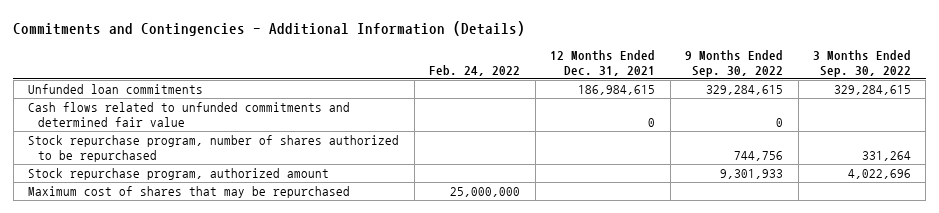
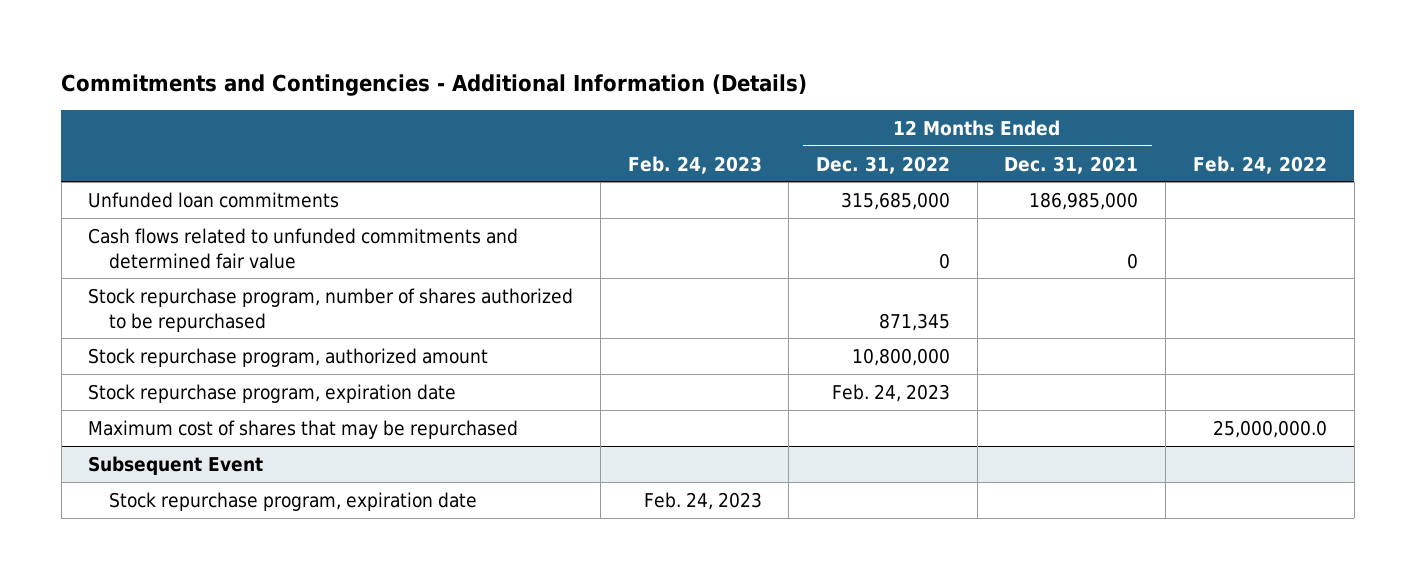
[685,49,784,77] 9 Months Ended Sep. 30, 2022 -> none
[813,49,912,77] 3 Months Ended Sep. 30, 2022 -> none
none -> [627,155,762,174] Feb. 24, 2023
none -> [816,155,951,174] Dec. 31, 2022
[578,85,656,96] 186,984,615 -> [1029,191,1139,210] 186,985,000
none -> [88,383,457,403] Stock repurchase program, expiration date
[450,187,521,198] 25,000,000 -> [1212,419,1327,438] 25,000,000.0
none -> [88,455,264,475] Subsequent Event
none -> [109,491,478,511] Stock repurchase program, expiration date

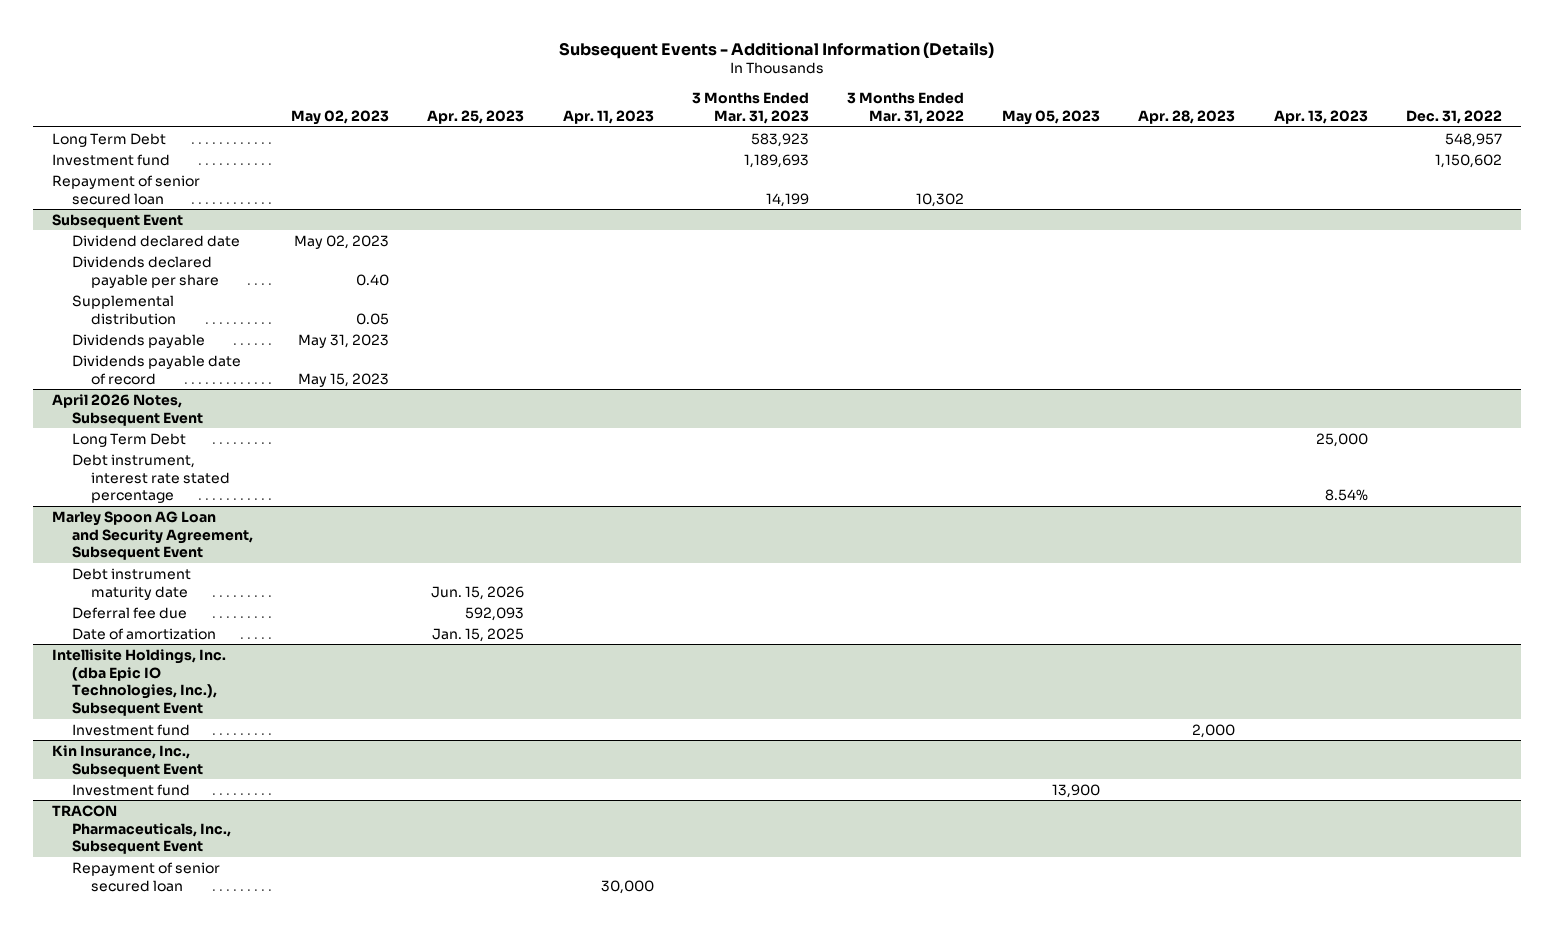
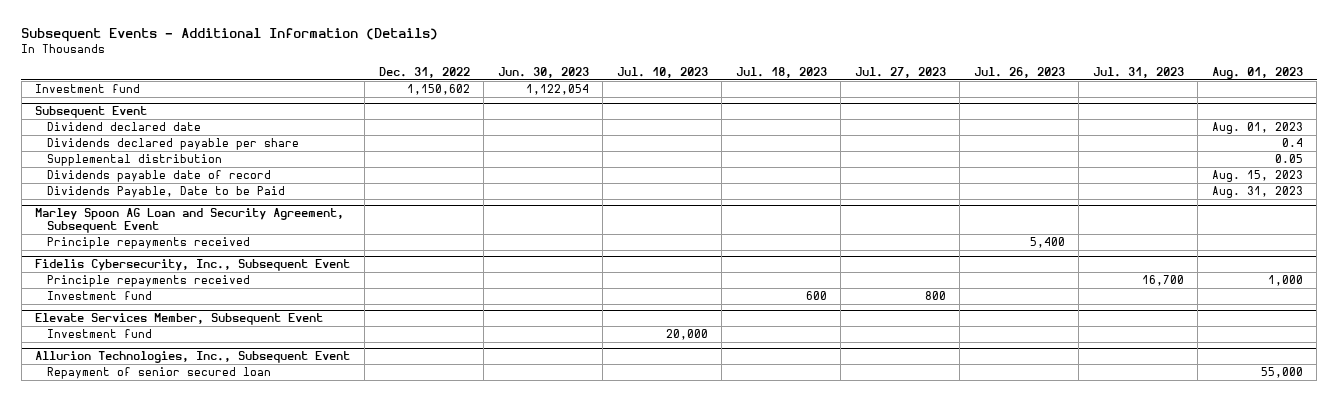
[291,110,390,126] May 02, 2023 -> none
[427,110,525,125] Apr. 25, 2023 -> none
[562,110,654,125] Apr. 11, 2023 -> none
[691,92,809,125] 3 Months Ended Mar. 31, 2023 -> none
[847,92,965,125] 3 Months Ended Mar. 31, 2022 -> none
[1002,110,1101,126] May 05, 2023 -> none
[1138,110,1236,125] Apr. 28, 2023 -> none
[1273,110,1368,125] Apr. 13, 2023 -> none
none -> [497,67,589,79] Jun. 30, 2023
none -> [616,67,708,79] Jul. 10, 2023
none -> [735,67,827,79] Jul. 18, 2023
none -> [854,67,946,79] Jul. 27, 2023
none -> [973,67,1065,79] Jul. 26, 2023
none -> [1092,67,1184,79] Jul. 31, 2023
none -> [1211,67,1303,80] Aug. 01, 2023
[52,132,167,147] Long Term Debt -> none
[52,174,201,205] Repayment of senior secured loan -> none
[71,333,205,348] Dividends payable -> none
[52,393,203,426] April 2026 Notes, Subsequent Event -> none
[71,432,186,447] Long Term Debt -> none
[71,453,231,504] Debt instrument, interest rate stated percentage -> none
none -> [46,185,285,198] Dividends Payable, Date to be Paid
[71,567,191,600] Debt instrument maturity date -> none
[71,606,187,619] Deferral fee due -> none
[71,627,216,640] Date of amortization -> none
[52,648,227,717] Intellisite Holdings, Inc. (dba Epic IO Technologies, Inc.), Subsequent Event -> none
[71,723,190,736] Investment fund -> none
[52,744,203,777] Kin Insurance, Inc., Subsequent Event -> none
[71,783,190,796] Investment fund -> none
[52,804,231,855] TRACON Pharmaceuticals, Inc., Subsequent Event -> none
[71,861,220,892] Repayment of senior secured loan -> none
none -> [46,236,250,249] Principle repayments received
none -> [35,259,351,272] Fidelis Cybersecurity, Inc., Subsequent Event
none -> [46,274,250,287] Principle repayments received
none -> [46,290,152,300] Investment fund
none -> [35,313,324,326] Elevate Services Member, Subsequent Event
none -> [46,328,152,338] Investment fund
none -> [35,351,351,364] Allurion Technologies, Inc., Subsequent Event
none -> [46,366,271,379] Repayment of senior secured loan

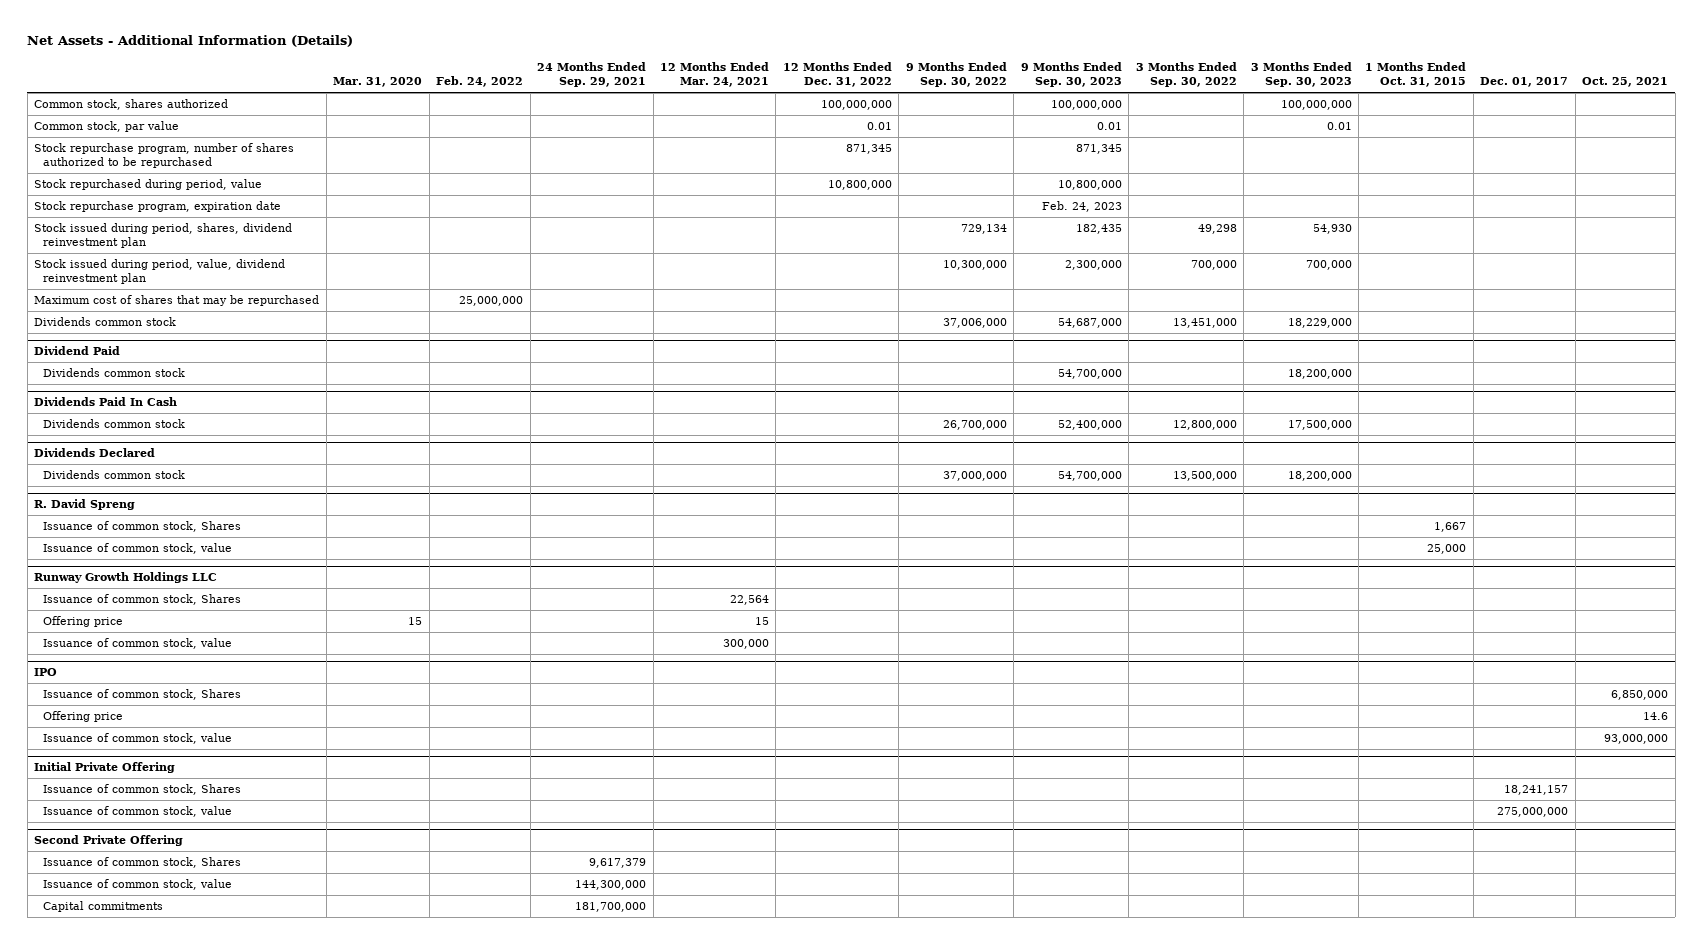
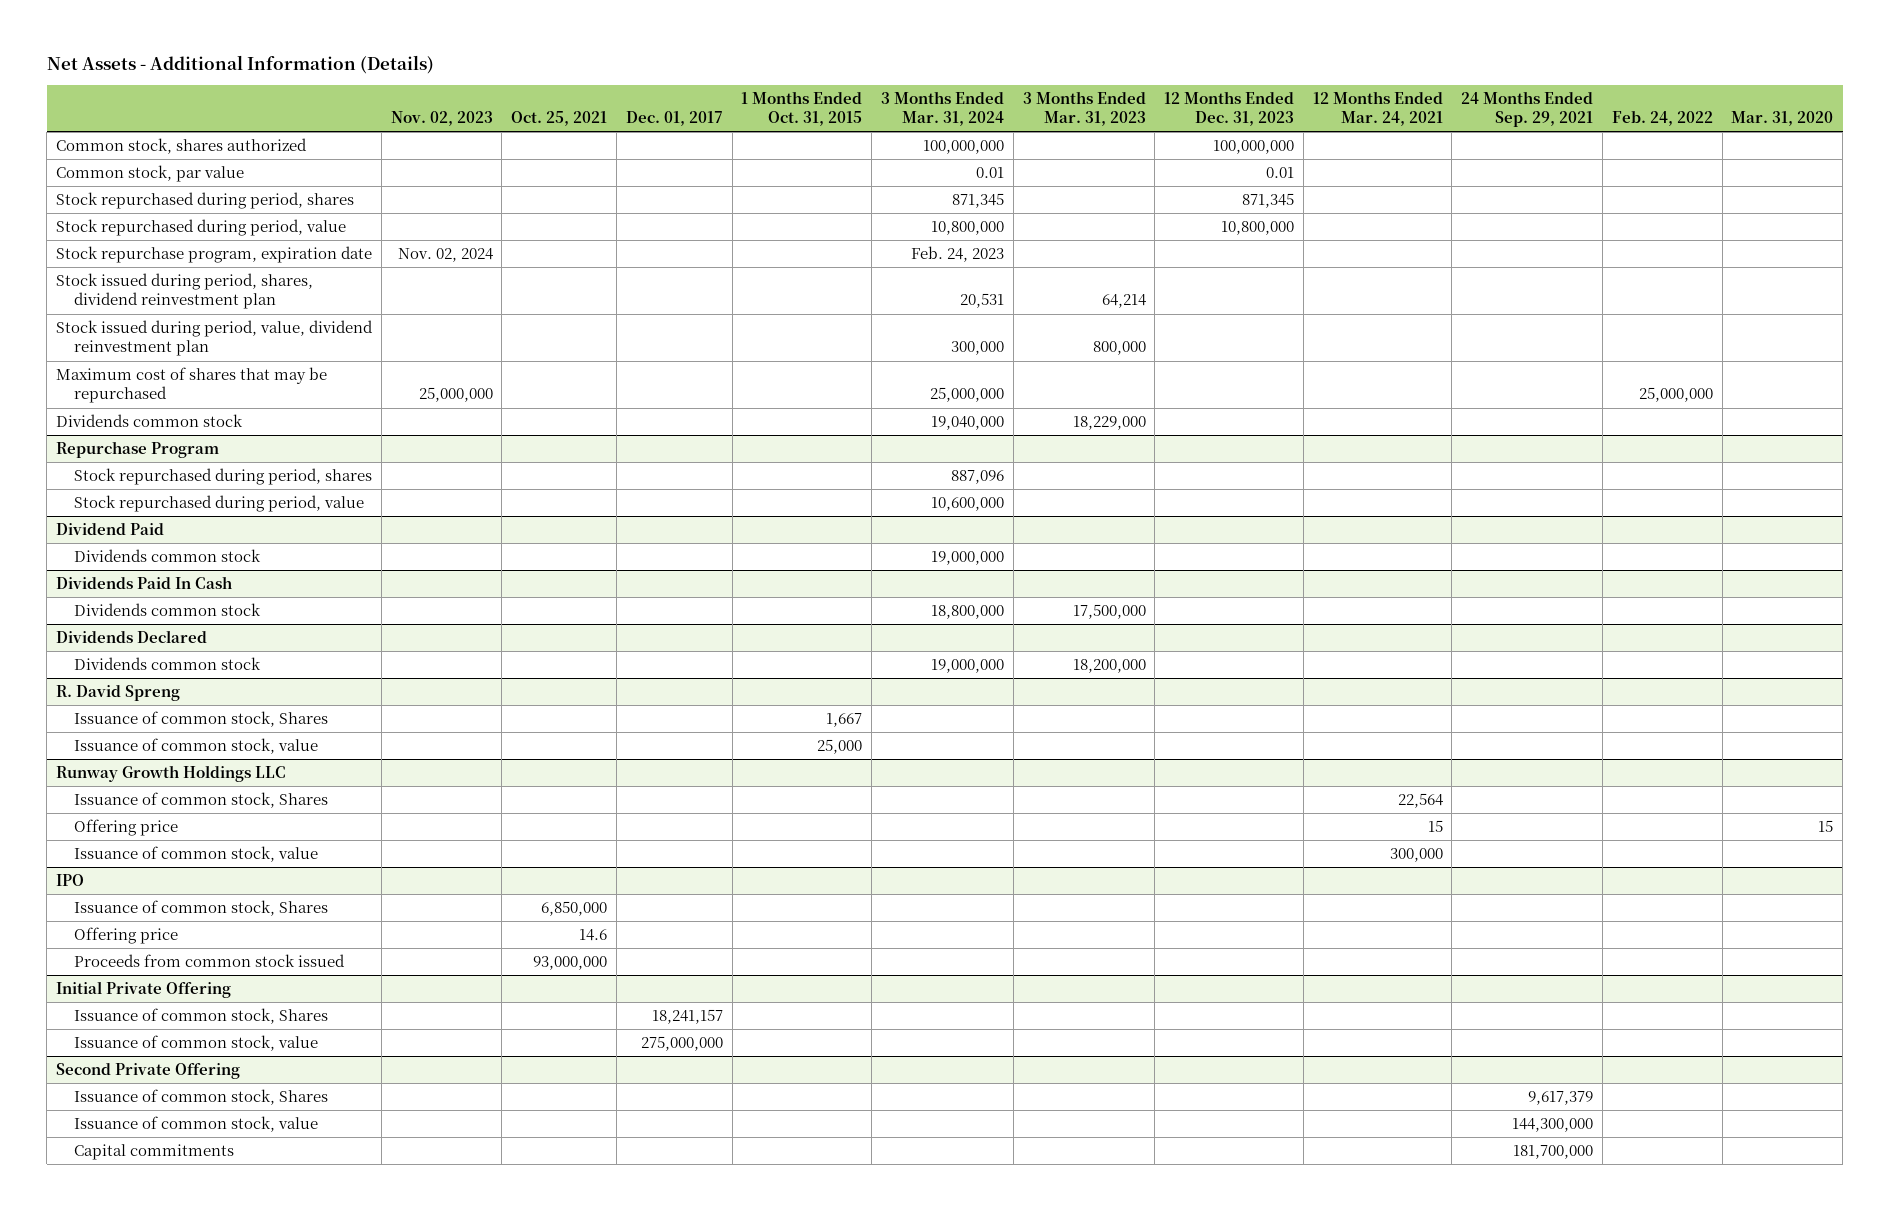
[782,62,892,88] 12 Months Ended Dec. 31, 2022 -> none
[905,62,1007,88] 9 Months Ended Sep. 30, 2022 -> none
[1020,62,1122,88] 9 Months Ended Sep. 30, 2023 -> none
[1135,62,1237,88] 3 Months Ended Sep. 30, 2022 -> none
[1250,62,1352,88] 3 Months Ended Sep. 30, 2023 -> none
none -> [390,110,493,126] Nov. 02, 2023
none -> [880,90,1004,126] 3 Months Ended Mar. 31, 2024
none -> [1022,90,1146,126] 3 Months Ended Mar. 31, 2023
none -> [1164,90,1295,126] 12 Months Ended Dec. 31, 2023
[34,143,295,169] Stock repurchase program, number of shares authorized to be repurchased -> [56,192,355,210] Stock repurchased during period, shares
none -> [56,441,220,459] Repurchase Program
none -> [73,468,372,486] Stock repurchased during period, shares
none -> [73,495,364,513] Stock repurchased during period, value
[42,733,232,745] Issuance of common stock, value -> none
none -> [73,954,345,968] Proceeds from common stock issued

